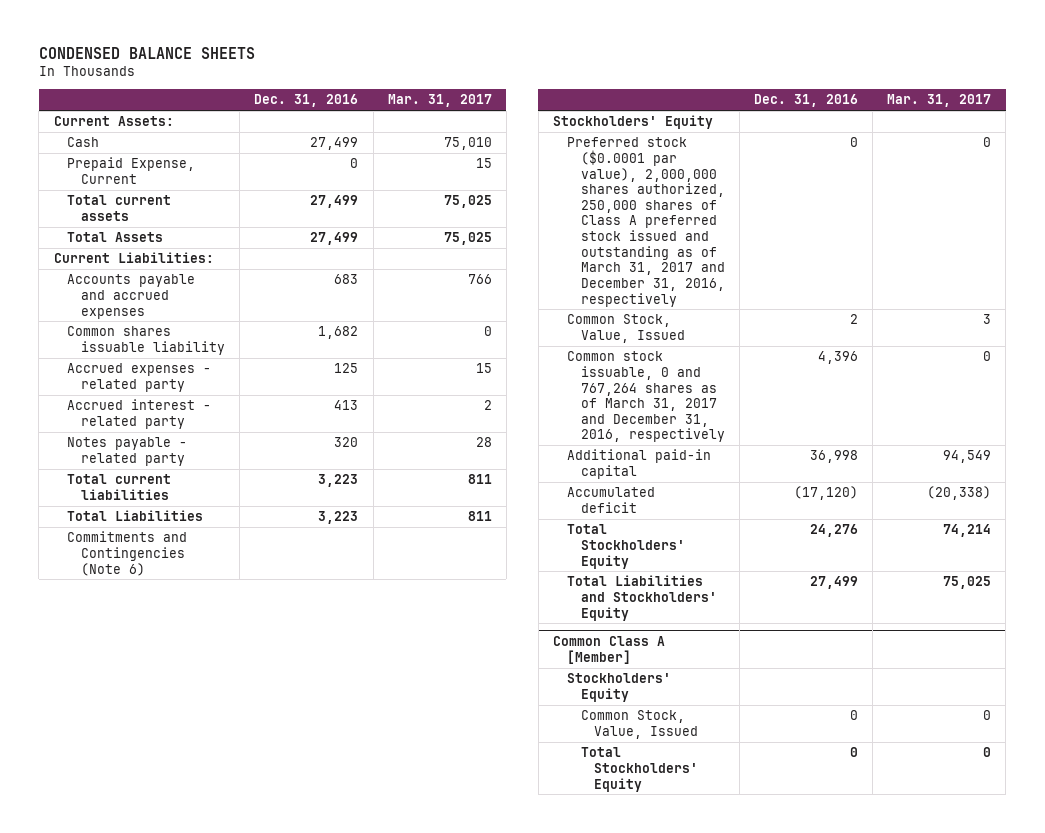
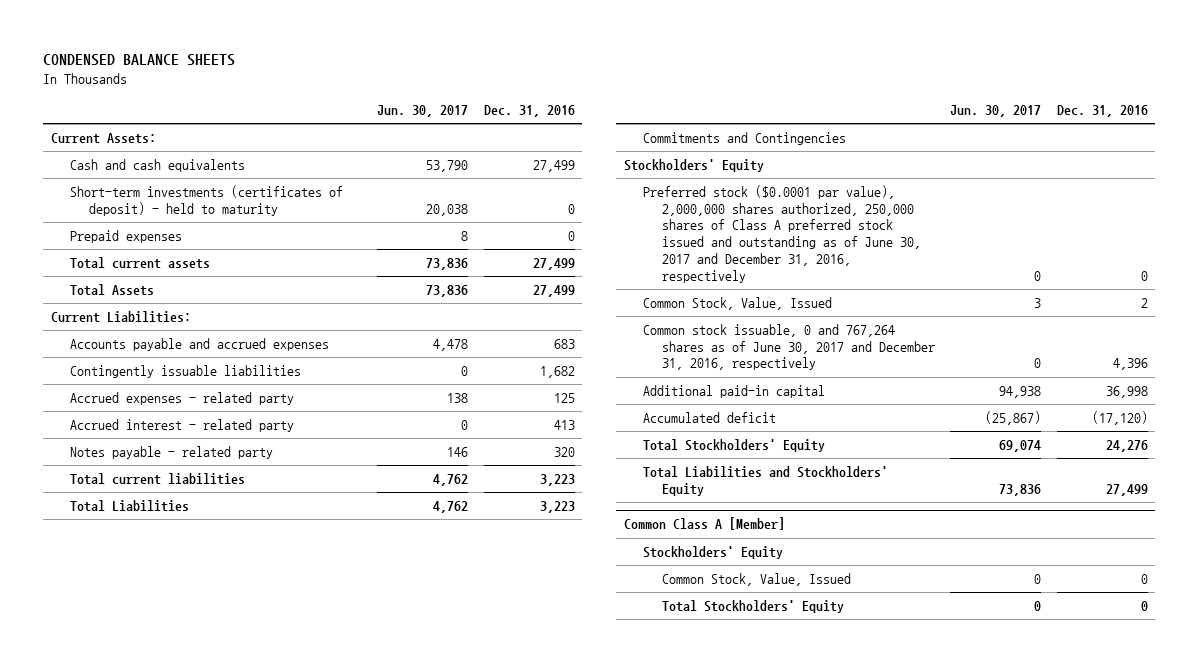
[387,94,492,108] Mar. 31, 2017 -> none
none -> [377,104,469,117] Jun. 30, 2017
[67,137,100,148] Cash -> [69,158,245,172] Cash and cash equivalents
none -> [69,184,343,216] Short-term investments (certificates of deposit) - held to maturity
[67,157,196,184] Prepaid Expense, Current -> [69,229,182,243] Prepaid expenses
[67,326,226,355] Common shares issuable liability -> [69,364,301,378] Contingently issuable liabilities
[67,531,188,576] Commitments and Contingencies (Note 6) -> [643,131,847,145] Commitments and Contingencies
[566,137,725,307] Preferred stock ($0.0001 par value), 2,000,000 shares authorized, 250,000 shares of Class A preferred stock issued and outstanding as of March 31, 2017 and December 31, 2016, respectively -> [643,184,922,283] Preferred stock ($0.0001 par value), 2,000,000 shares authorized, 250,000 shares of Class A preferred stock issued and outstanding as of June 30, 2017 and December 31, 2016, respectively
[566,351,725,443] Common stock issuable, 0 and 767,264 shares as of March 31, 2017 and December 31, 2016, respectively -> [643,323,936,371] Common stock issuable, 0 and 767,264 shares as of June 30, 2017 and December 31, 2016, respectively

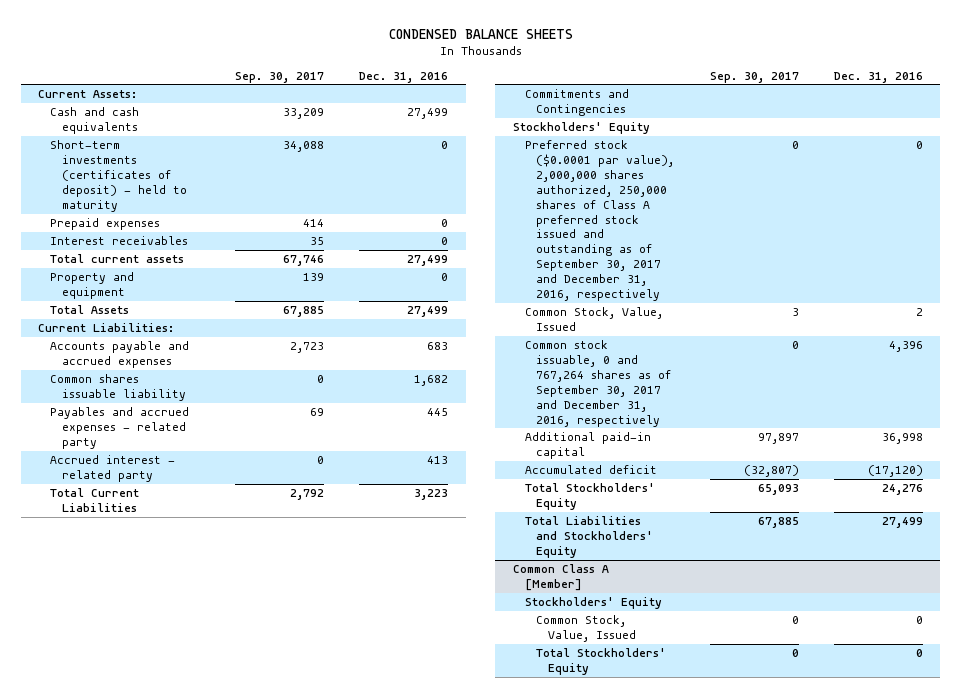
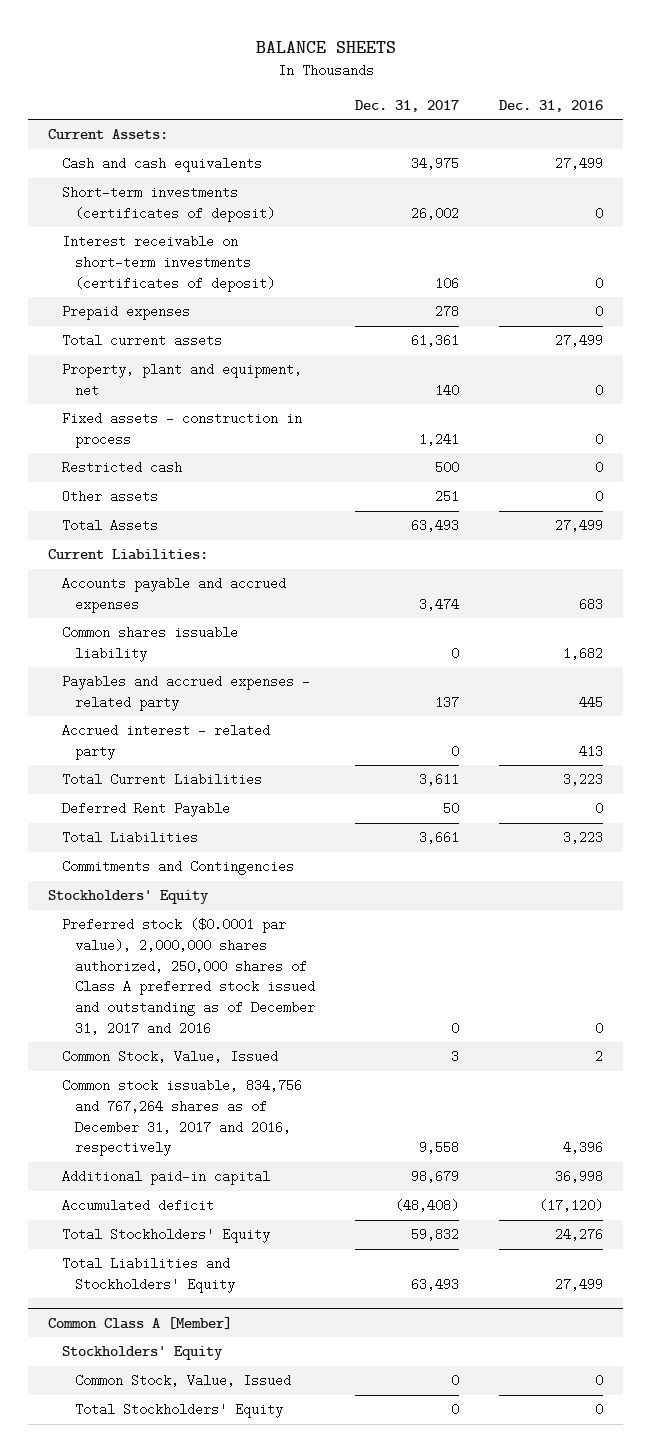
[388,28,573,39] CONDENSED BALANCE SHEETS -> [255,41,396,54] BALANCE SHEETS
[235,71,325,83] Sep. 30, 2017 -> none
none -> [355,99,460,112] Dec. 31, 2017
[50,140,187,212] Short-term investments (certificates of deposit) - held to maturity -> [61,186,276,222] Short-term investments (certificates of deposit)
none -> [61,235,276,292] Interest receivable on short-term investments (certificates of deposit)
[50,236,189,246] Interest receivables -> none
[50,272,135,299] Property and equipment -> [61,363,302,397] Property, plant and equipment, net
none -> [61,412,302,448] Fixed assets - construction in process
none -> [61,461,182,475] Restricted cash
none -> [61,490,158,504] Other assets
none -> [61,802,230,818] Deferred Rent Payable
none -> [61,831,198,845] Total Liabilities
[524,140,675,302] Preferred stock ($0.0001 par value), 2,000,000 shares authorized, 250,000 shares of Class A preferred stock issued and outstanding as of September 30, 2017 and December 31, 2016, respectively -> [61,918,316,1035] Preferred stock ($0.0001 par value), 2,000,000 shares authorized, 250,000 shares of Class A preferred stock issued and outstanding as of December 31, 2017 and 2016
[524,340,672,427] Common stock issuable, 0 and 767,264 shares as of September 30, 2017 and December 31, 2016, respectively -> [61,1079,302,1157] Common stock issuable, 834,756 and 767,264 shares as of December 31, 2017 and 2016, respectively

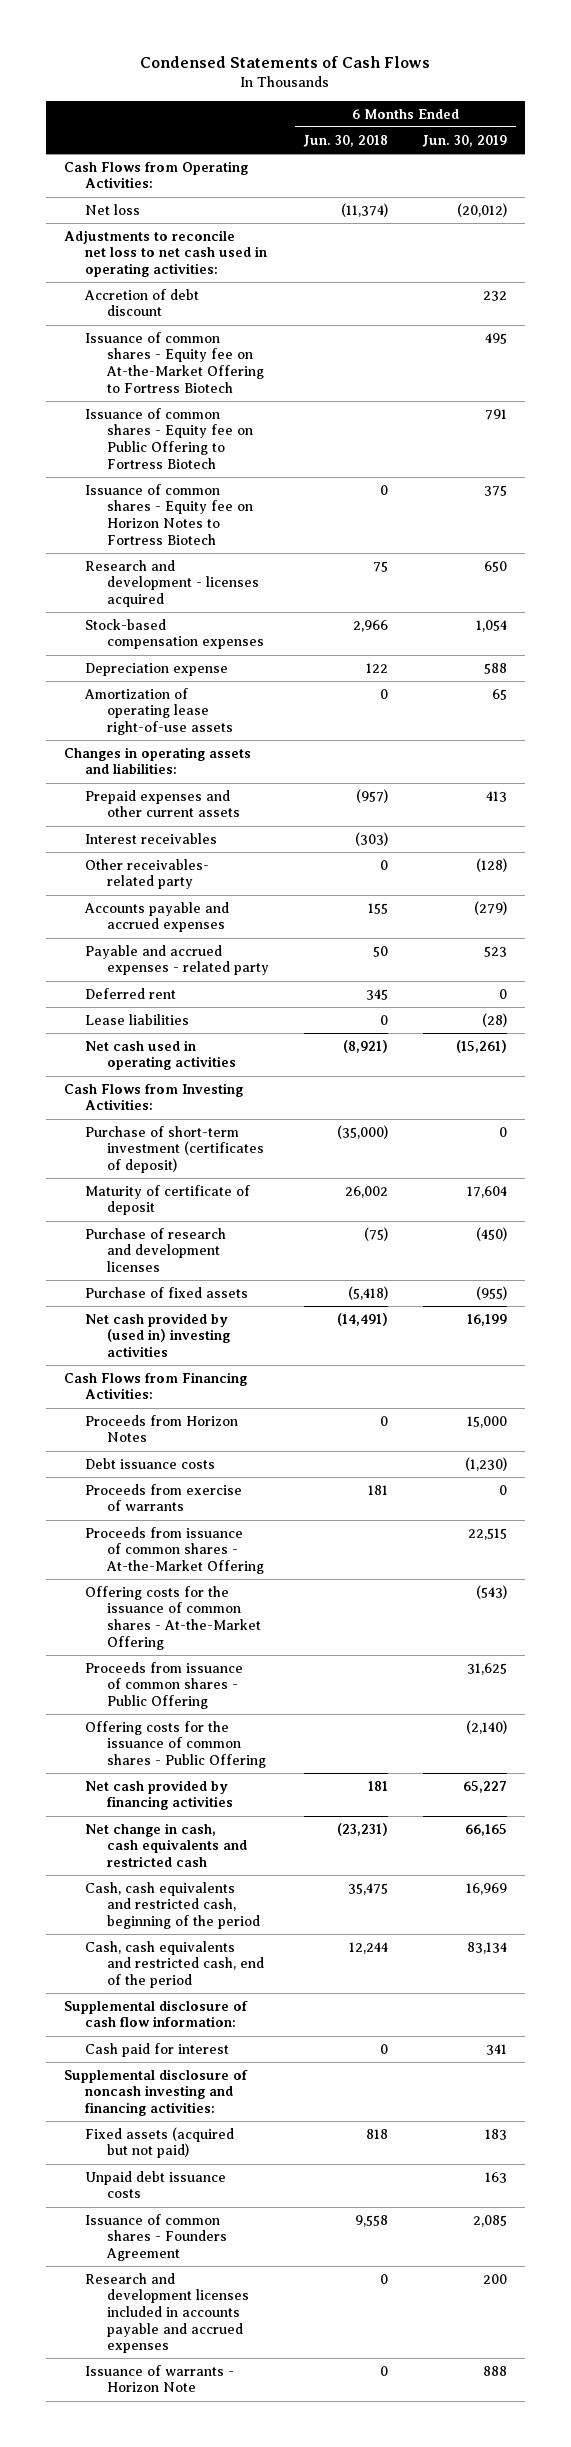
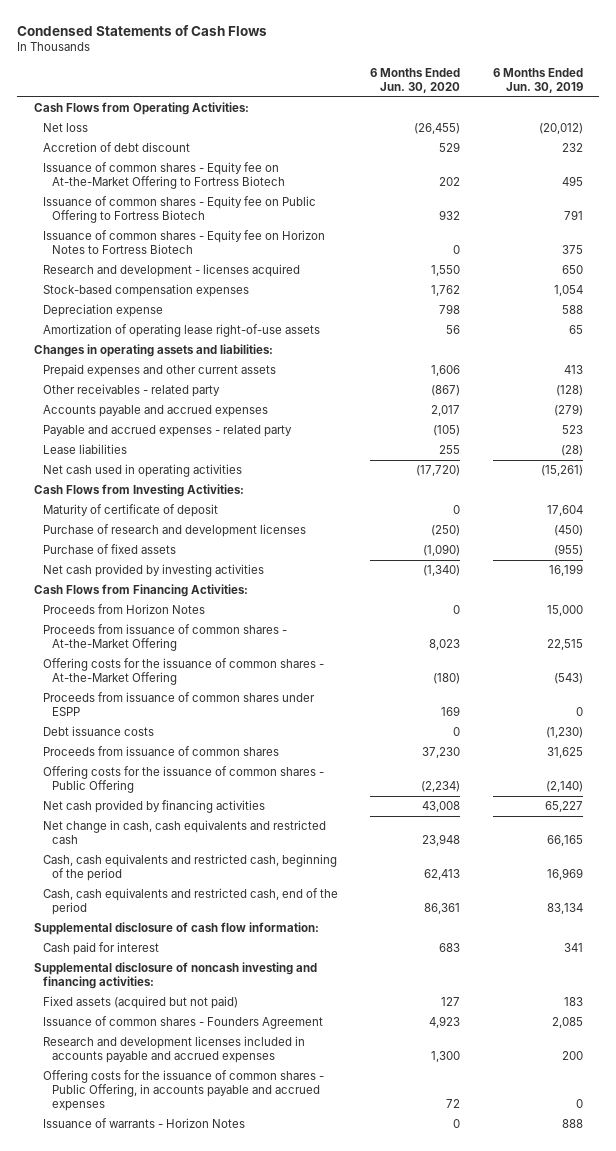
[303,134,389,147] Jun. 30, 2018 -> none
none -> [370,67,461,93] 6 Months Ended Jun. 30, 2020
[63,229,268,278] Adjustments to reconcile net loss to net cash used in operating activities: -> none
[85,832,218,844] Interest receivables -> none
[85,858,210,890] Other receivables- related party -> [42,384,220,398] Other receivables - related party
[85,987,177,999] Deferred rent -> none
[85,1125,265,1174] Purchase of short-term investment (certificates of deposit) -> none
[85,1312,231,1358] Net cash provided by (used in) investing activities -> [42,564,264,578] Net cash provided by investing activities
[85,1483,243,1512] Proceeds from exercise of warrants -> none
none -> [42,692,315,717] Proceeds from issuance of common shares under ESPP
[85,1457,216,1469] Debt issuance costs -> [42,726,154,737] Debt issuance costs
[85,1661,244,1710] Proceeds from issuance of common shares - Public Offering -> [42,746,279,757] Proceeds from issuance of common shares
[85,2170,227,2199] Unpaid debt issuance costs -> none
none -> [42,1070,324,1112] Offering costs for the issuance of common shares - Public Offering, in accounts payable and accrued expenses
[85,2364,235,2393] Issuance of warrants - Horizon Note -> [42,1118,245,1129] Issuance of warrants - Horizon Notes

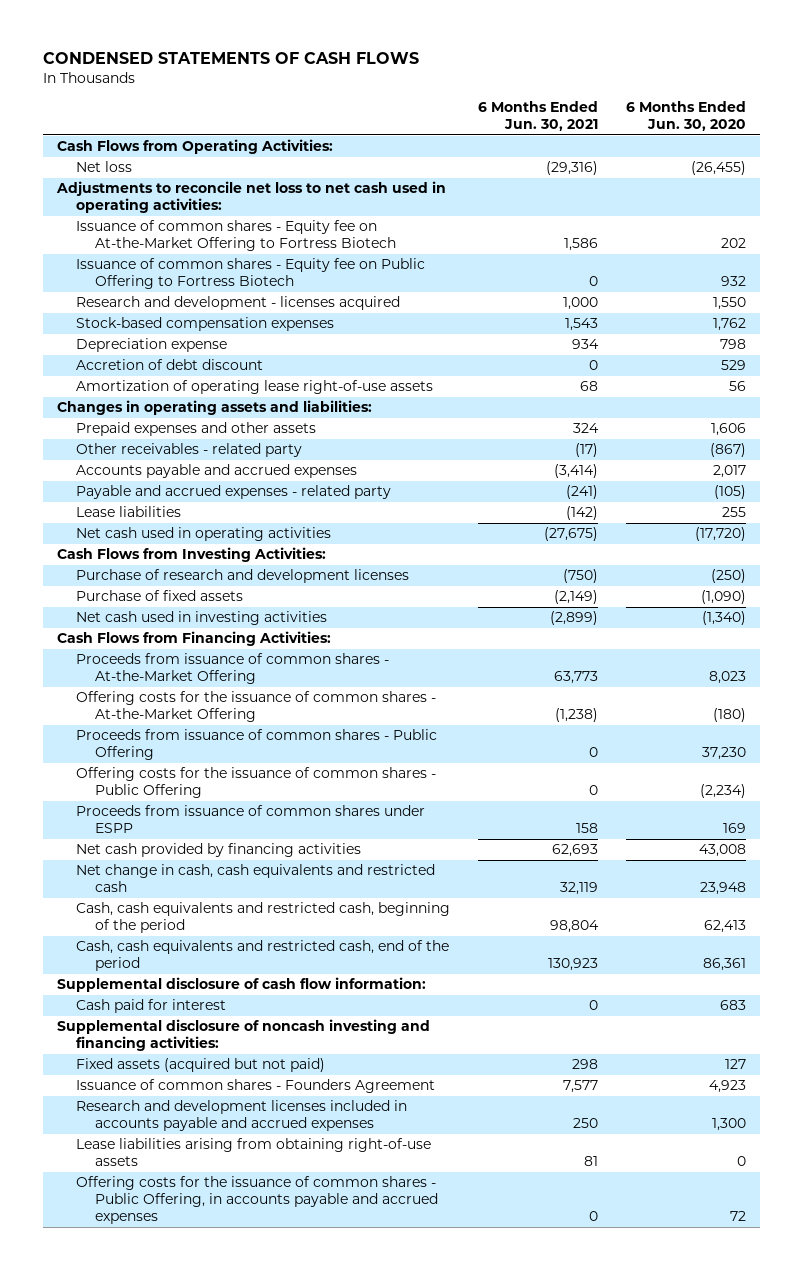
[17,24,268,36] Condensed Statements of Cash Flows -> [42,52,419,65] CONDENSED STATEMENTS OF CASH FLOWS
[492,67,583,93] 6 Months Ended Jun. 30, 2019 -> none
none -> [477,101,598,132] 6 Months Ended Jun. 30, 2021
none -> [55,181,446,214] Adjustments to reconcile net loss to net cash used in operating activities:
[42,230,325,255] Issuance of common shares - Equity fee on Horizon Notes to Fortress Biotech -> none
[42,142,190,153] Accretion of debt discount -> [75,359,263,371] Accretion of debt discount
[42,364,276,378] Prepaid expenses and other current assets -> [75,422,316,437] Prepaid expenses and other assets
[42,504,218,518] Maturity of certificate of deposit -> none
[42,564,264,578] Net cash provided by investing activities -> [75,611,327,626] Net cash used in investing activities
[42,604,205,615] Proceeds from Horizon Notes -> none
[42,726,154,737] Debt issuance costs -> none
[42,746,279,757] Proceeds from issuance of common shares -> [75,729,437,761] Proceeds from issuance of common shares - Public Offering
[42,692,315,717] Proceeds from issuance of common shares under ESPP -> [75,805,425,834] Proceeds from issuance of common shares under ESPP
none -> [75,1138,431,1167] Lease liabilities arising from obtaining right-of-use assets
[42,1118,245,1129] Issuance of warrants - Horizon Notes -> none

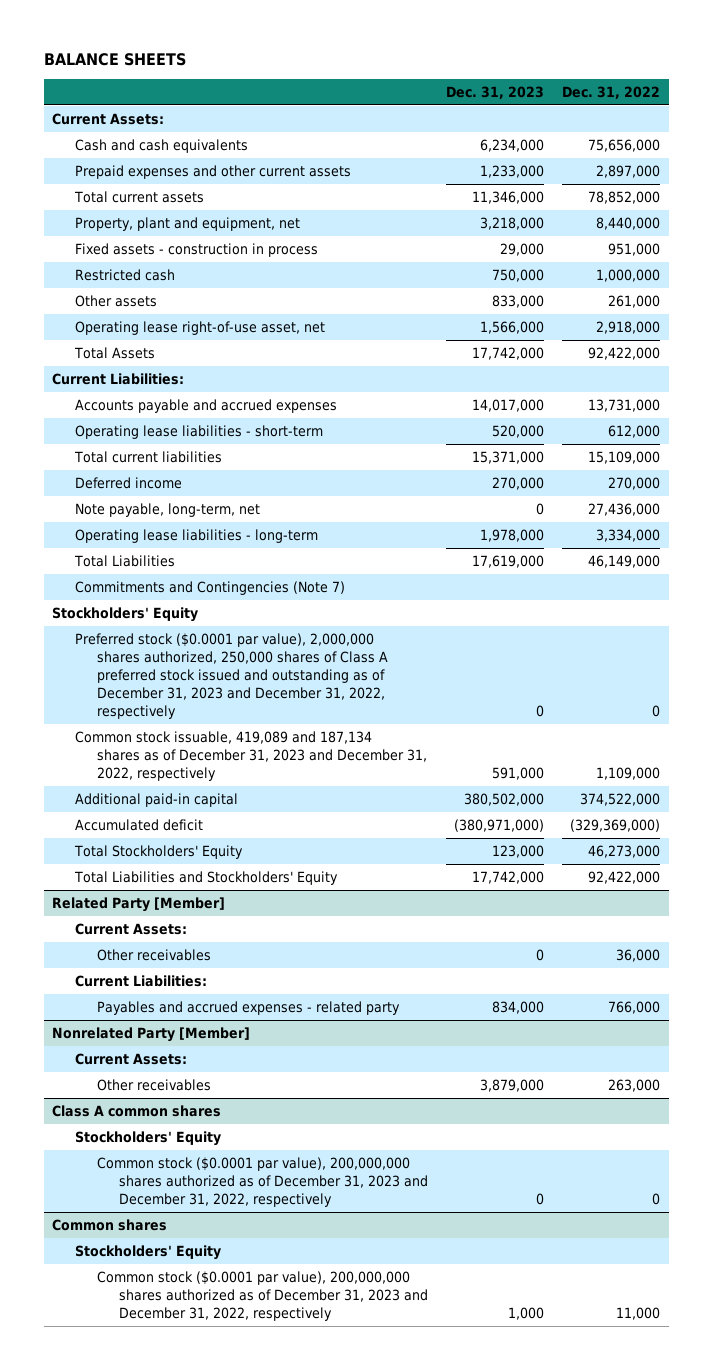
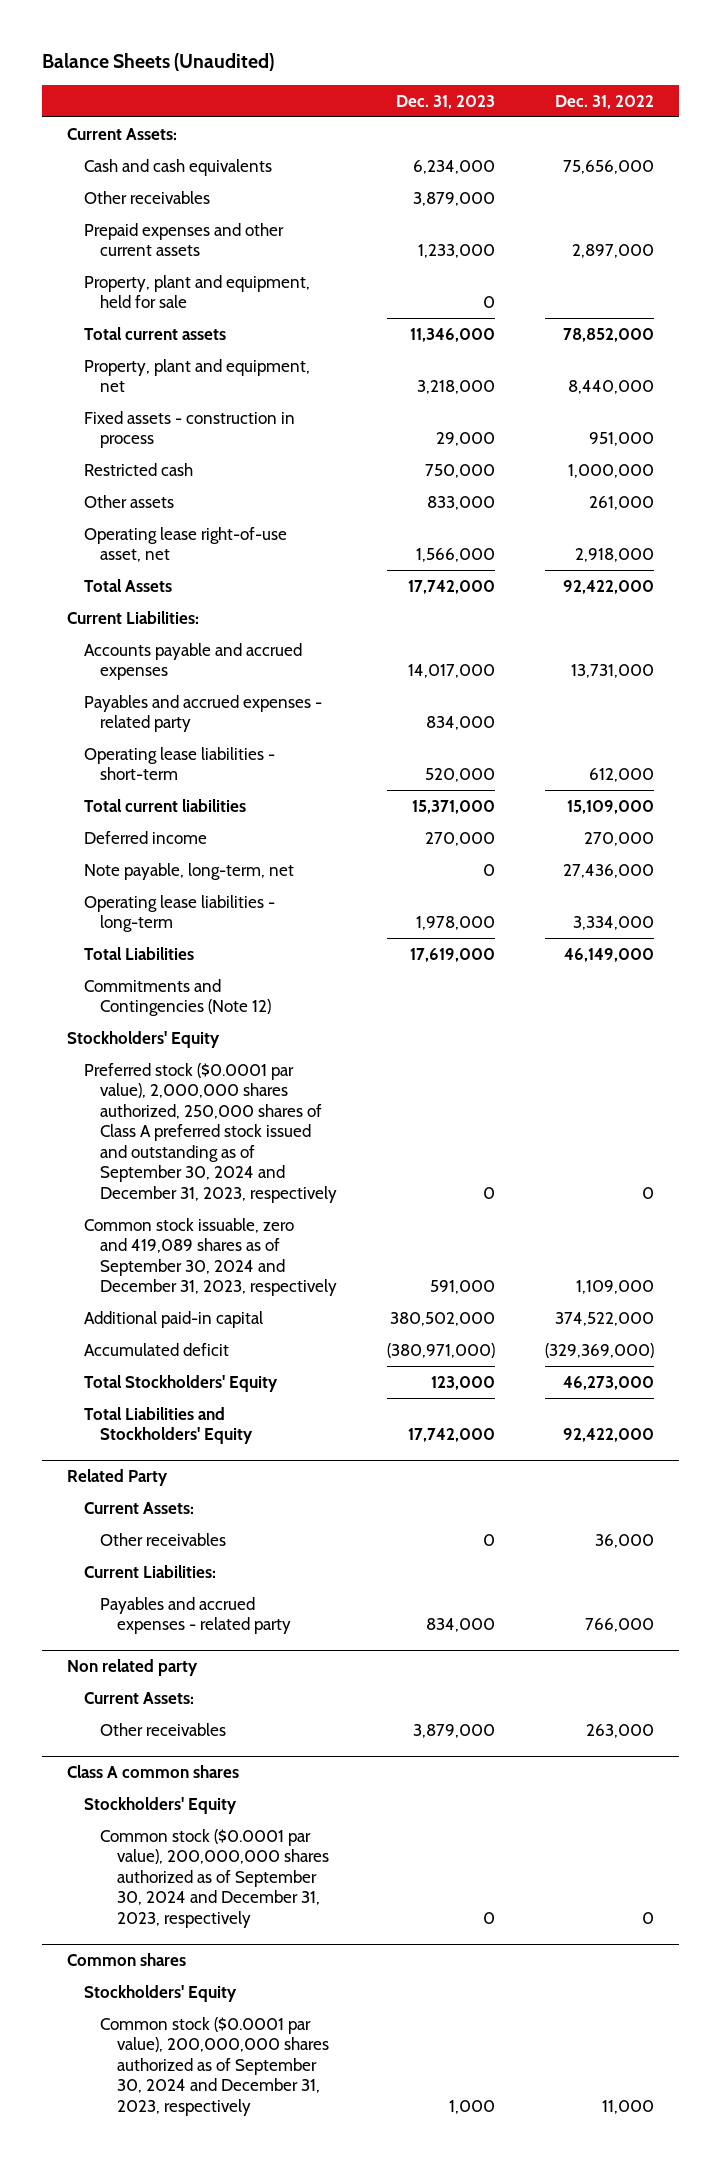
[43,53,186,67] BALANCE SHEETS -> [41,53,274,72] Balance Sheets (Unaudited)
none -> [83,190,210,204] Other receivables
none -> [83,274,310,309] Property, plant and equipment, held for sale
none -> [83,694,322,733] Payables and accrued expenses - related party
[74,580,345,595] Commitments and Contingencies (Note 7) -> [83,978,272,1017] Commitments and Contingencies (Note 12)
[74,632,389,720] Preferred stock ($0.0001 par value), 2,000,000 shares authorized, 250,000 shares of Class A preferred stock issued and outstanding as of December 31, 2023 and December 31, 2022, respectively -> [83,1062,338,1203] Preferred stock ($0.0001 par value), 2,000,000 shares authorized, 250,000 shares of Class A preferred stock issued and outstanding as of September 30, 2024 and December 31, 2023, respectively
[74,730,428,782] Common stock issuable, 419,089 and 187,134 shares as of December 31, 2023 and December 31, 2022, respectively -> [83,1217,338,1297] Common stock issuable, zero and 419,089 shares as of September 30, 2024 and December 31, 2023, respectively
[52,896,226,912] Related Party [Member] -> [66,1468,168,1486] Related Party
[52,1026,251,1042] Nonrelated Party [Member] -> [66,1658,198,1676] Non related party
[97,1156,429,1208] Common stock ($0.0001 par value), 200,000,000 shares authorized as of December 31, 2023 and December 31, 2022, respectively -> [100,1828,330,1928] Common stock ($0.0001 par value), 200,000,000 shares authorized as of September 30, 2024 and December 31, 2023, respectively
[97,1270,429,1322] Common stock ($0.0001 par value), 200,000,000 shares authorized as of December 31, 2023 and December 31, 2022, respectively -> [100,2016,330,2116] Common stock ($0.0001 par value), 200,000,000 shares authorized as of September 30, 2024 and December 31, 2023, respectively

